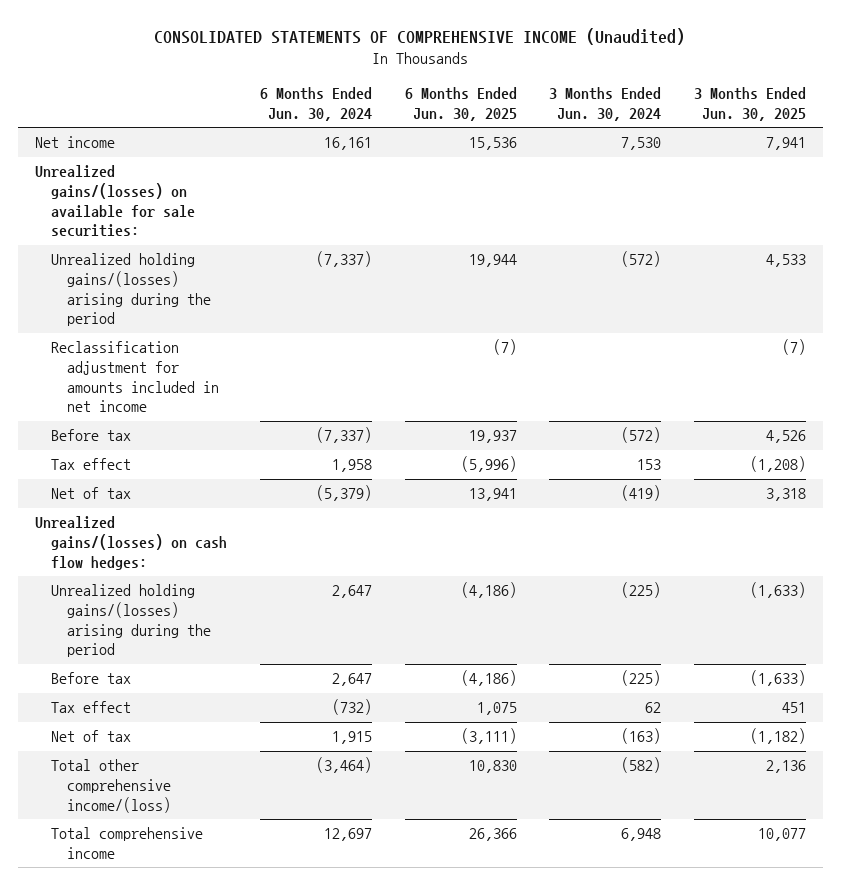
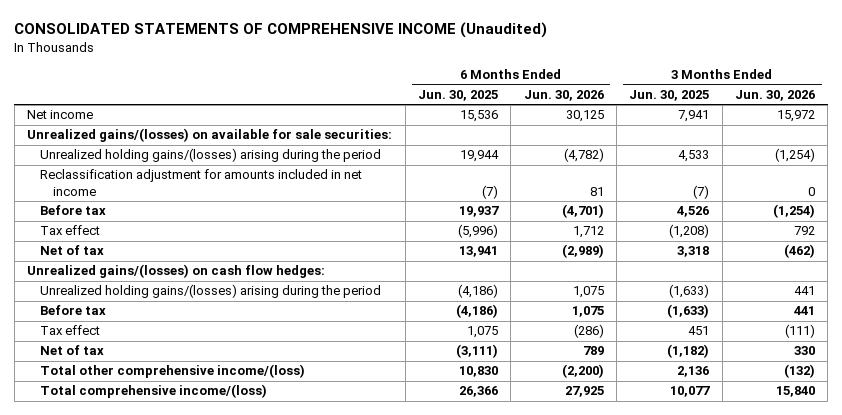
[259,87,372,122] 6 Months Ended Jun. 30, 2024 -> none
[549,87,662,122] 3 Months Ended Jun. 30, 2024 -> none
none -> [523,89,604,101] Jun. 30, 2026
none -> [735,89,816,101] Jun. 30, 2026
[50,827,203,859] Total comprehensive income -> [39,384,267,399] Total comprehensive income/(loss)

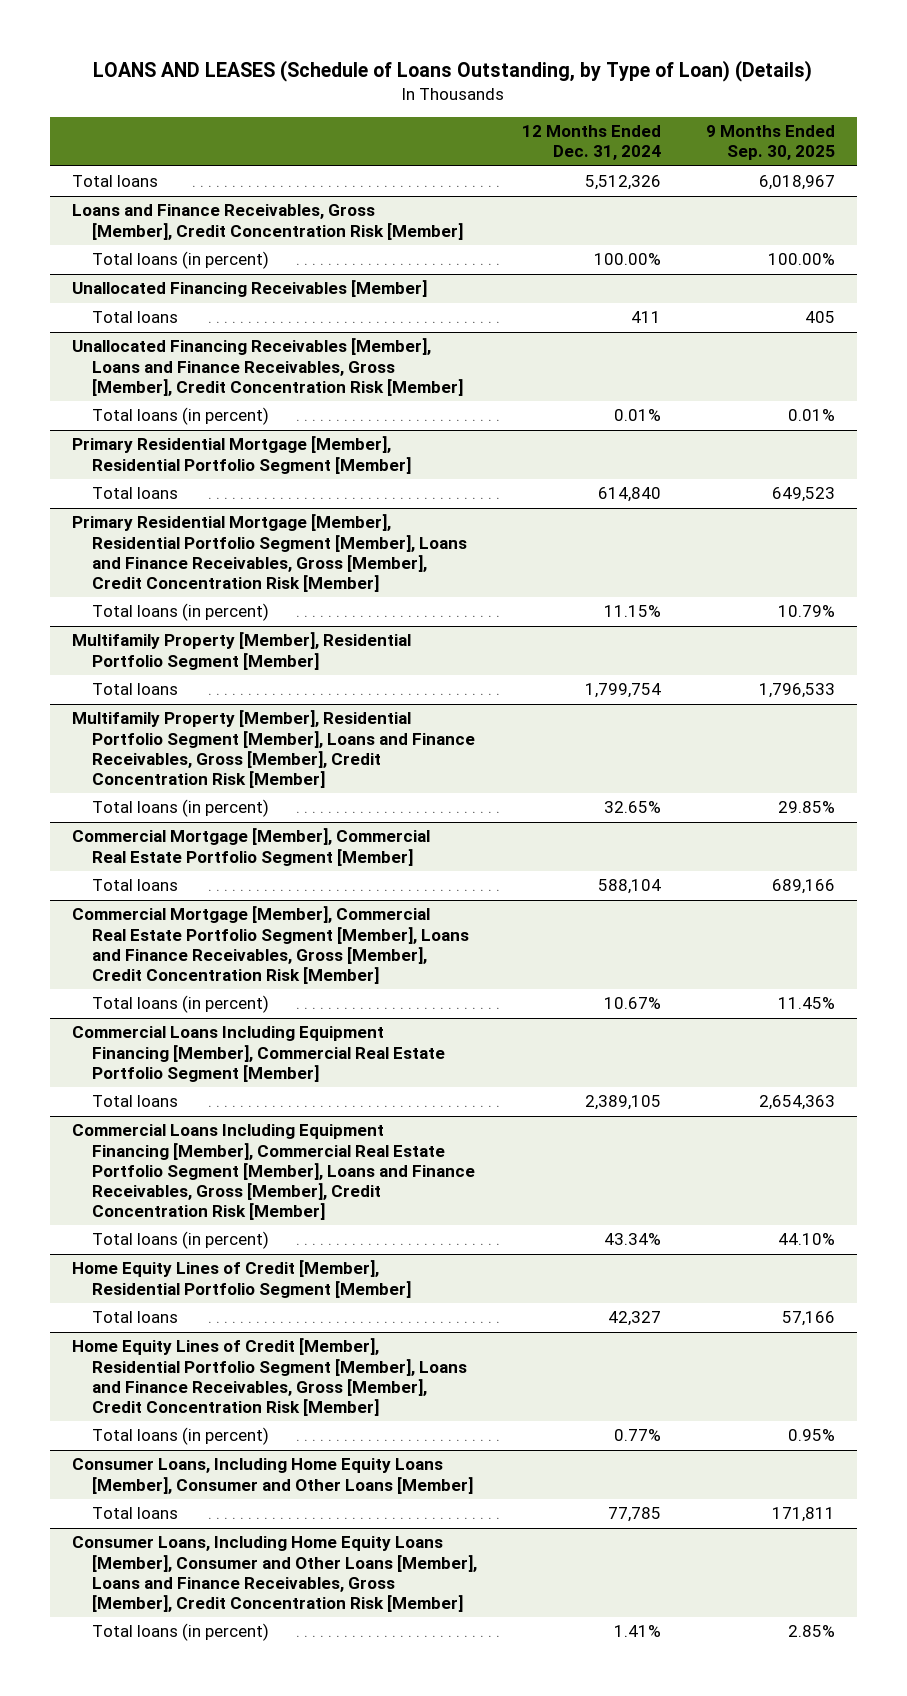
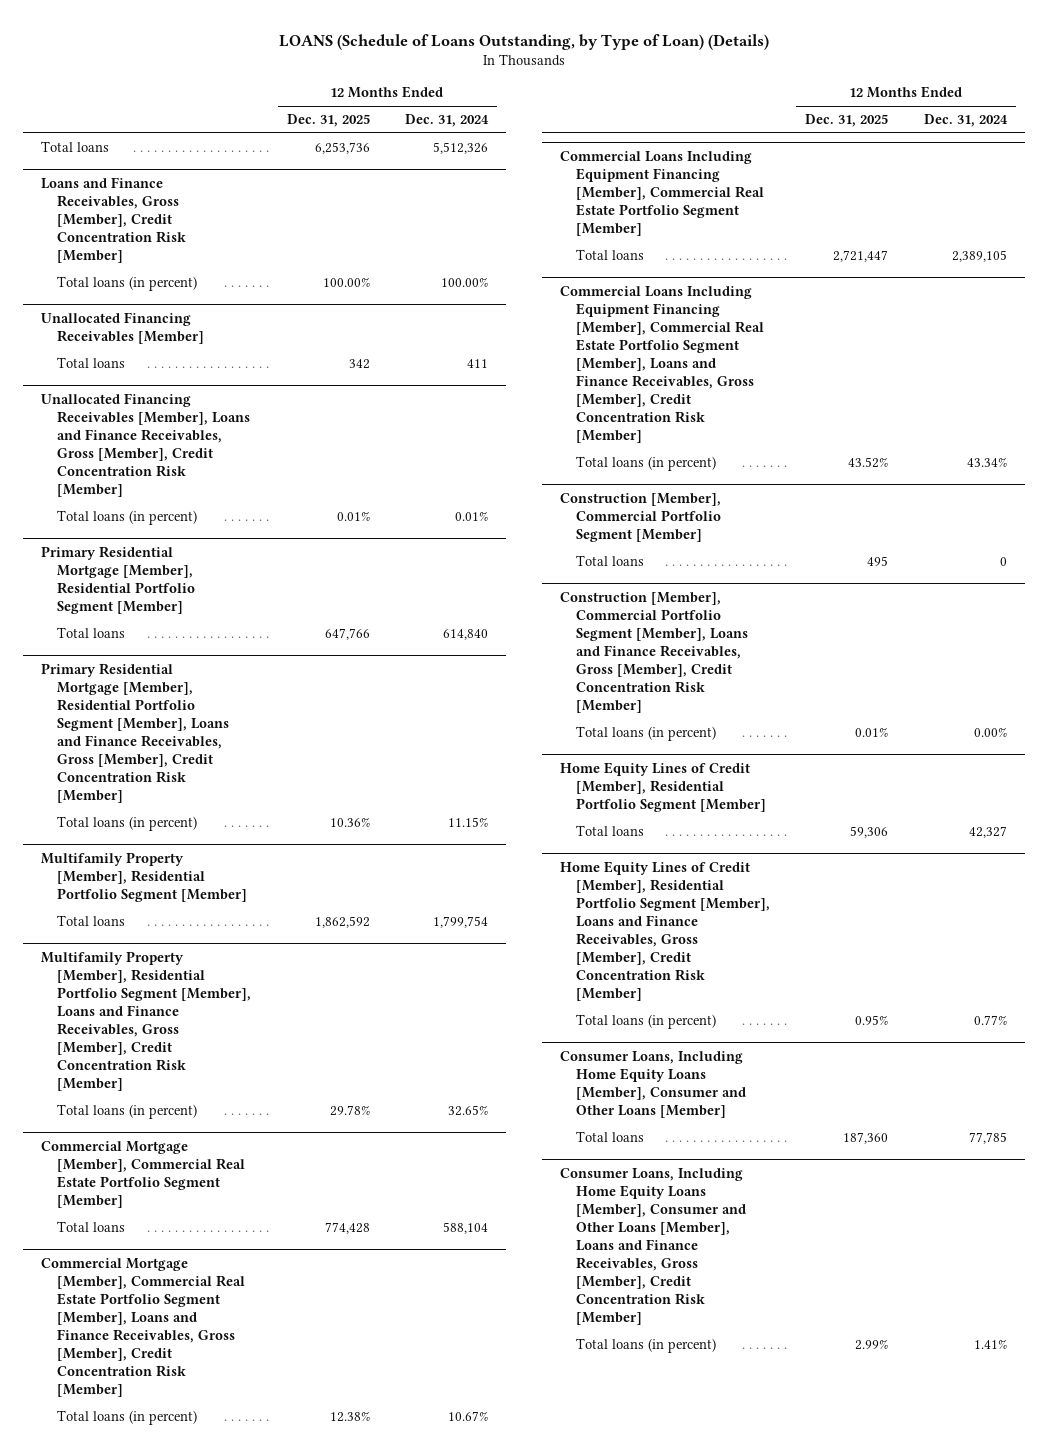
[93,59,813,82] LOANS AND LEASES (Schedule of Loans Outstanding, by Type of Loan) (Details) -> [279,33,770,50] LOANS (Schedule of Loans Outstanding, by Type of Loan) (Details)
[705,125,835,161] 9 Months Ended Sep. 30, 2025 -> none
none -> [286,114,370,128] Dec. 31, 2025
none -> [559,493,721,543] Construction [Member], Commercial Portfolio Segment [Member]
none -> [575,555,644,567] Total loans
none -> [559,592,748,713] Construction [Member], Commercial Portfolio Segment [Member], Loans and Finance Receivables, Gross [Member], Credit Concentration Risk [Member]
none -> [575,726,716,742] Total loans (in percent)

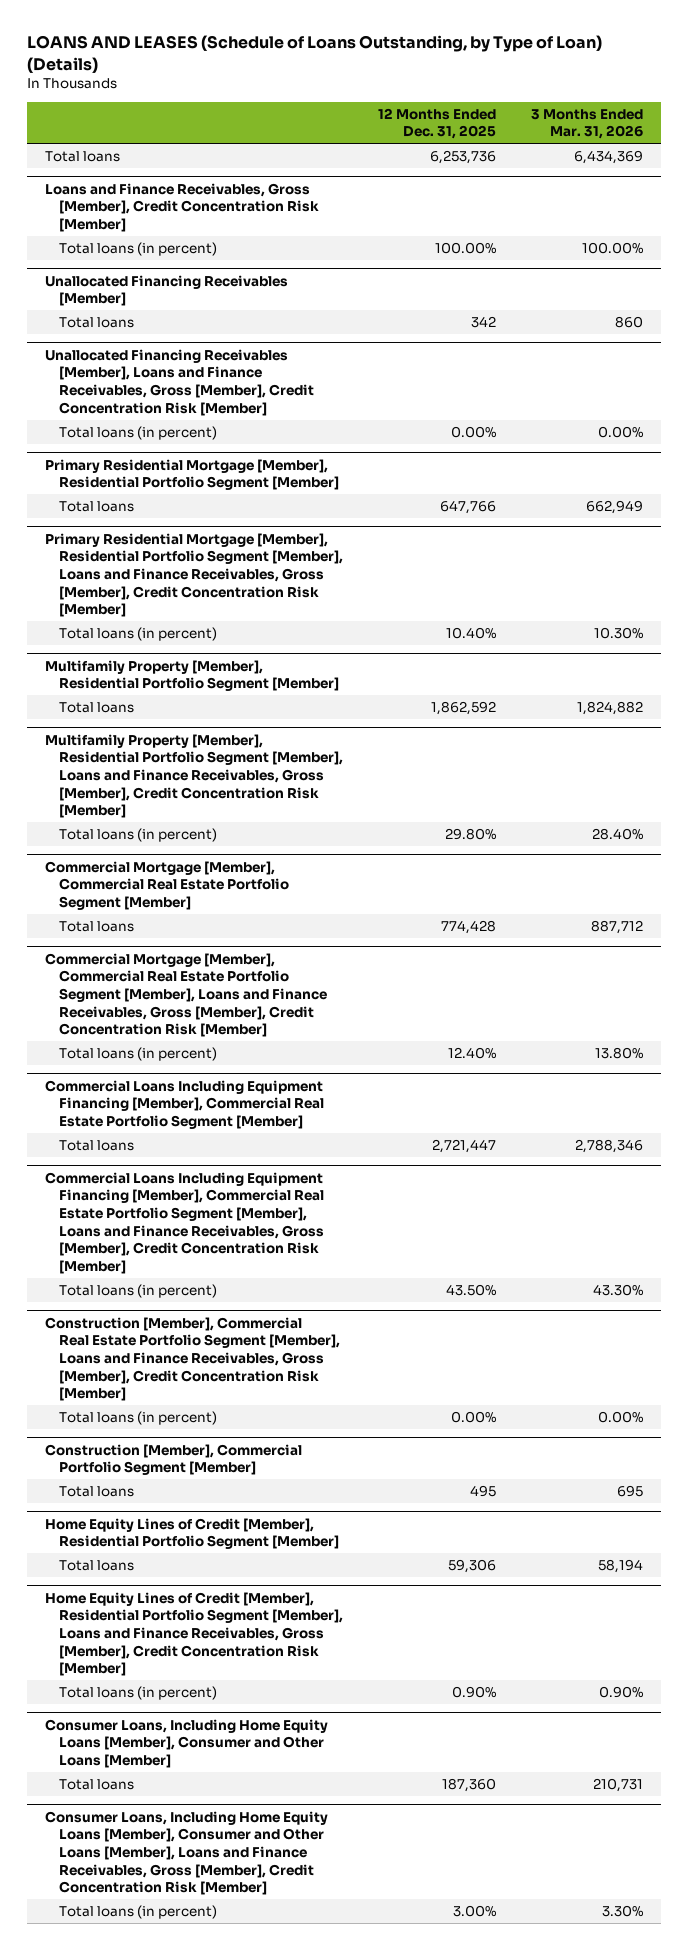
[279,33,770,50] LOANS (Schedule of Loans Outstanding, by Type of Loan) (Details) -> [27,35,603,73] LOANS AND LEASES (Schedule of Loans Outstanding, by Type of Loan) (Details)
[405,114,490,128] Dec. 31, 2024 -> none
none -> [531,108,644,140] 3 Months Ended Mar. 31, 2026
[336,511,370,522] 0.01% -> [451,425,497,438] 0.00%
[329,817,370,828] 10.36% -> [446,626,497,639] 10.40%
[329,1105,370,1117] 29.78% -> [445,827,497,840] 29.80%
[329,1411,370,1423] 12.38% -> [448,1046,497,1059] 12.40%
[848,457,889,469] 43.52% -> [446,1283,497,1296] 43.50%
none -> [44,1316,340,1402] Construction [Member], Commercial Real Estate Portfolio Segment [Member], Loans and Finance Receivables, Gross [Member], Credit Concentration Risk [Member]
none -> [58,1410,217,1425] Total loans (in percent)
[559,592,748,713] Construction [Member], Commercial Portfolio Segment [Member], Loans and Finance Receivables, Gross [Member], Credit Concentration Risk [Member] -> none
[575,726,716,742] Total loans (in percent) -> none
[855,1015,889,1026] 0.95% -> [452,1685,497,1698] 0.90%
[855,1339,889,1351] 2.99% -> [453,1904,497,1917] 3.00%

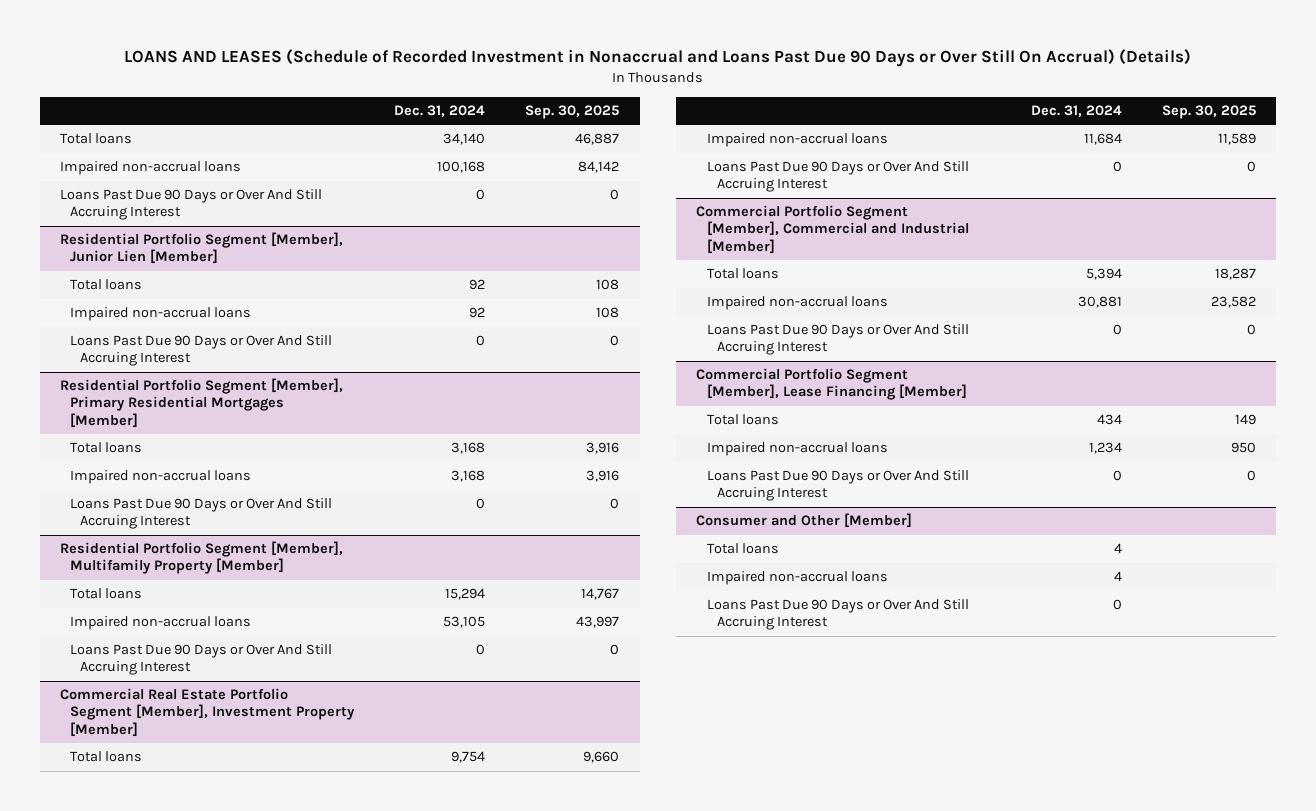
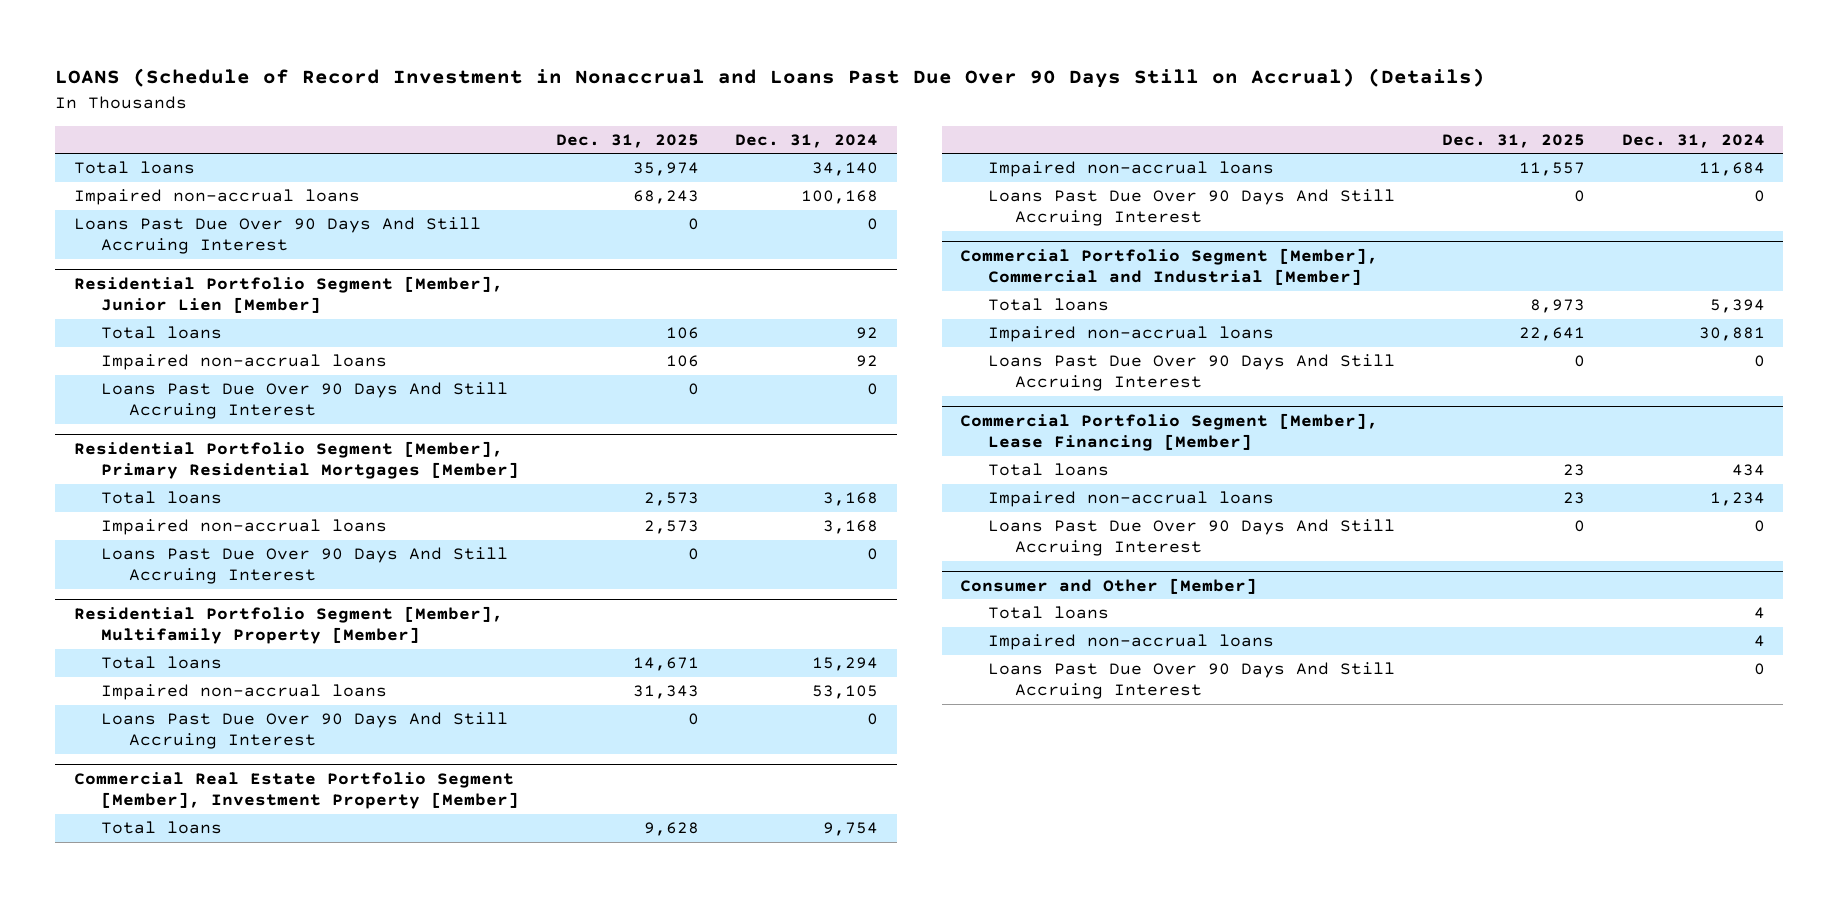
[123,49,1191,68] LOANS AND LEASES (Schedule of Recorded Investment in Nonaccrual and Loans Past Due 90 Days or Over Still On Accrual) (Details) -> [55,68,1486,89] LOANS (Schedule of Record Investment in Nonaccrual and Loans Past Due Over 90 Days Still on Accrual) (Details)
[525,105,620,120] Sep. 30, 2025 -> none
none -> [555,133,699,148] Dec. 31, 2025
[59,189,322,221] Loans Past Due 90 Days or Over And Still Accruing Interest -> [73,217,481,255] Loans Past Due Over 90 Days And Still Accruing Interest
[70,335,333,367] Loans Past Due 90 Days or Over And Still Accruing Interest -> [101,382,509,420] Loans Past Due Over 90 Days And Still Accruing Interest
[70,498,333,530] Loans Past Due 90 Days or Over And Still Accruing Interest -> [101,547,509,585] Loans Past Due Over 90 Days And Still Accruing Interest
[70,644,333,676] Loans Past Due 90 Days or Over And Still Accruing Interest -> [101,712,509,750] Loans Past Due Over 90 Days And Still Accruing Interest
[706,161,969,193] Loans Past Due 90 Days or Over And Still Accruing Interest -> [987,189,1395,227] Loans Past Due Over 90 Days And Still Accruing Interest
[706,324,969,356] Loans Past Due 90 Days or Over And Still Accruing Interest -> [987,354,1395,392] Loans Past Due Over 90 Days And Still Accruing Interest
[706,470,969,502] Loans Past Due 90 Days or Over And Still Accruing Interest -> [987,519,1395,557] Loans Past Due Over 90 Days And Still Accruing Interest
[706,599,969,631] Loans Past Due 90 Days or Over And Still Accruing Interest -> [987,662,1395,700] Loans Past Due Over 90 Days And Still Accruing Interest

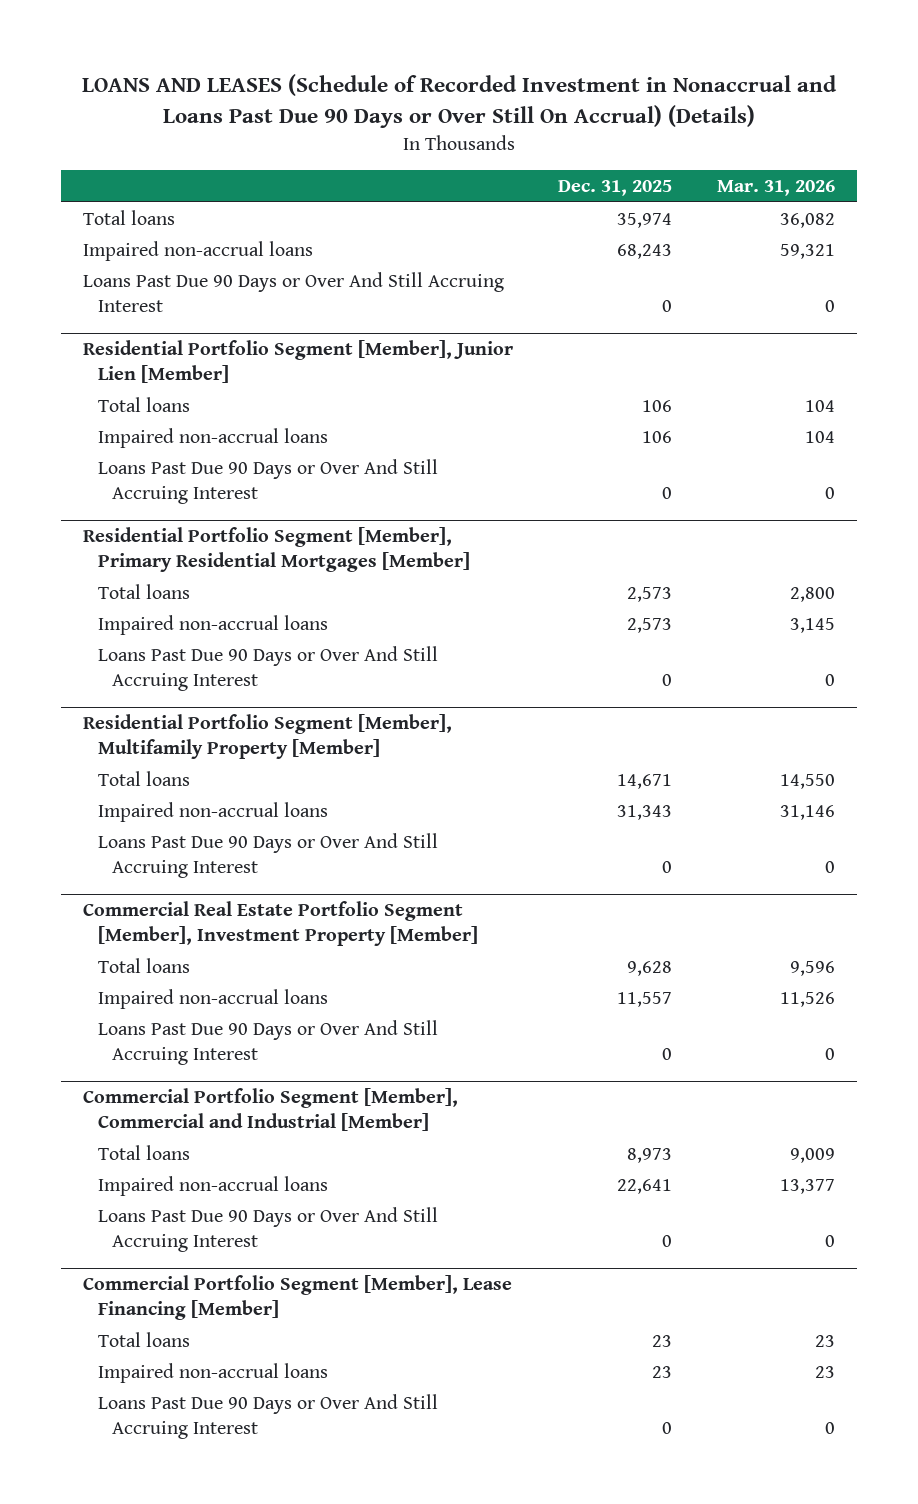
[55,68,1486,89] LOANS (Schedule of Record Investment in Nonaccrual and Loans Past Due Over 90 Days Still on Accrual) (Details) -> [82,73,838,129] LOANS AND LEASES (Schedule of Recorded Investment in Nonaccrual and Loans Past Due 90 Days or Over Still On Accrual) (Details)
[735,133,879,148] Dec. 31, 2024 -> none
none -> [716,180,835,197] Mar. 31, 2026
[73,217,481,255] Loans Past Due Over 90 Days And Still Accruing Interest -> [83,271,505,312] Loans Past Due 90 Days or Over And Still Accruing Interest
[101,382,509,420] Loans Past Due Over 90 Days And Still Accruing Interest -> [97,458,438,504] Loans Past Due 90 Days or Over And Still Accruing Interest
[101,547,509,585] Loans Past Due Over 90 Days And Still Accruing Interest -> [97,645,438,691] Loans Past Due 90 Days or Over And Still Accruing Interest
[101,712,509,750] Loans Past Due Over 90 Days And Still Accruing Interest -> [97,832,438,878] Loans Past Due 90 Days or Over And Still Accruing Interest
[987,189,1395,227] Loans Past Due Over 90 Days And Still Accruing Interest -> [97,1019,438,1065] Loans Past Due 90 Days or Over And Still Accruing Interest
[987,354,1395,392] Loans Past Due Over 90 Days And Still Accruing Interest -> [97,1206,438,1252] Loans Past Due 90 Days or Over And Still Accruing Interest
[959,577,1257,594] Consumer and Other [Member] -> none
[987,606,1109,620] Total loans -> none
[987,634,1274,651] Impaired non-accrual loans -> none
[987,662,1395,700] Loans Past Due Over 90 Days And Still Accruing Interest -> none
[987,519,1395,557] Loans Past Due Over 90 Days And Still Accruing Interest -> [97,1393,438,1439] Loans Past Due 90 Days or Over And Still Accruing Interest

